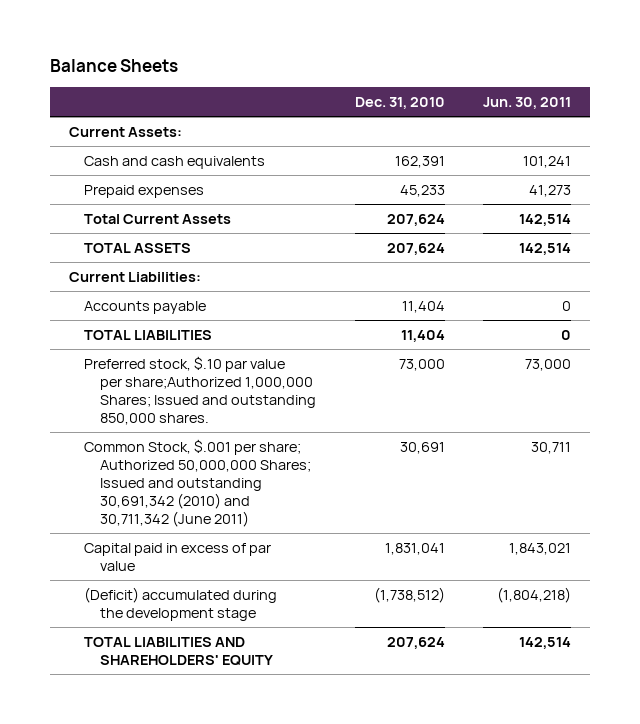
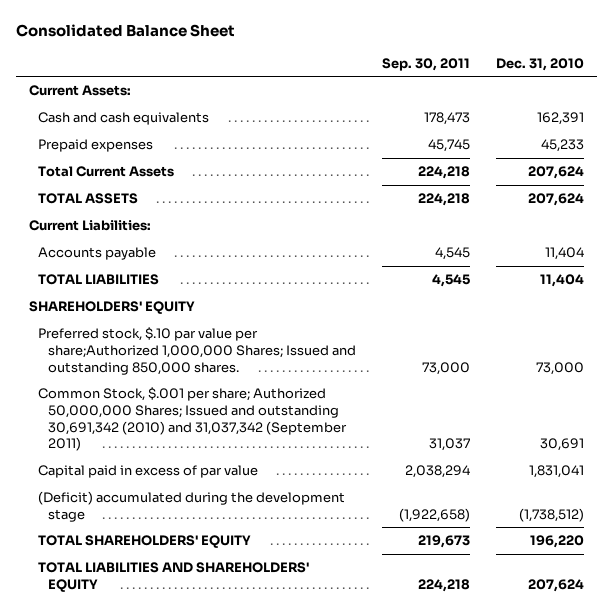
[49,59,178,73] Balance Sheets -> [16,24,236,38] Consolidated Balance Sheet
[482,97,571,110] Jun. 30, 2011 -> none
none -> [381,57,470,71] Sep. 30, 2011
none -> [29,301,196,315] SHAREHOLDERS' EQUITY
[84,439,312,527] Common Stock, $.001 per share; Authorized 50,000,000 Shares; Issued and outstanding 30,691,342 (2010) and 30,711,342 (June 2011) -> [38,387,347,452] Common Stock, $.001 per share; Authorized 50,000,000 Shares; Issued and outstanding 30,691,342 (2010) and 31,037,342 (September 2011)
none -> [38,535,252,549] TOTAL SHAREHOLDERS' EQUITY

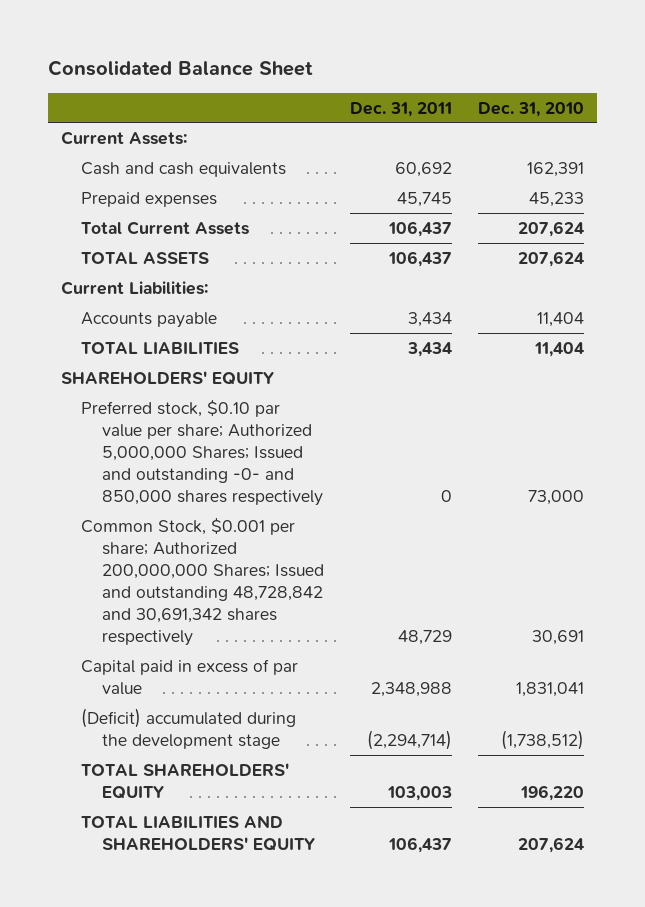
[381,57,470,71] Sep. 30, 2011 -> none
none -> [349,101,452,117] Dec. 31, 2011
[38,327,356,375] Preferred stock, $.10 par value per share;Authorized 1,000,000 Shares; Issued and outstanding 850,000 shares. -> [81,399,323,507] Preferred stock, $0.10 par value per share; Authorized 5,000,000 Shares; Issued and outstanding -0- and 850,000 shares respectively
[38,387,347,452] Common Stock, $.001 per share; Authorized 50,000,000 Shares; Issued and outstanding 30,691,342 (2010) and 31,037,342 (September 2011) -> [81,517,324,647] Common Stock, $0.001 per share; Authorized 200,000,000 Shares; Issued and outstanding 48,728,842 and 30,691,342 shares respectively

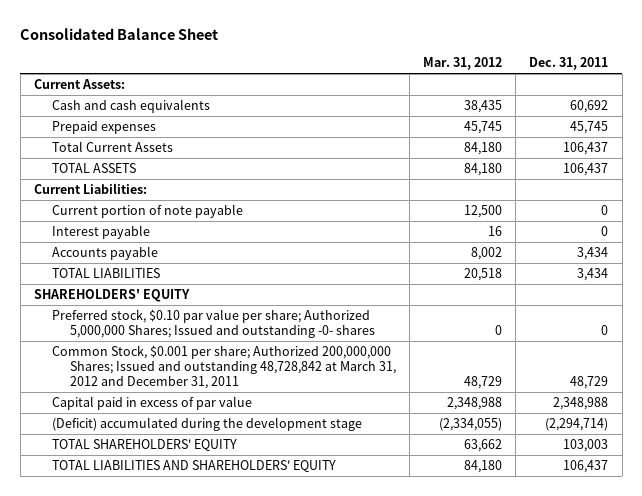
[478,101,585,117] Dec. 31, 2010 -> none
none -> [423,57,503,71] Mar. 31, 2012
none -> [51,203,243,218] Current portion of note payable
none -> [51,224,150,239] Interest payable
[81,399,323,507] Preferred stock, $0.10 par value per share; Authorized 5,000,000 Shares; Issued and outstanding -0- and 850,000 shares respectively -> [51,308,375,339] Preferred stock, $0.10 par value per share; Authorized 5,000,000 Shares; Issued and outstanding -0- shares
[81,517,324,647] Common Stock, $0.001 per share; Authorized 200,000,000 Shares; Issued and outstanding 48,728,842 and 30,691,342 shares respectively -> [51,344,396,390] Common Stock, $0.001 per share; Authorized 200,000,000 Shares; Issued and outstanding 48,728,842 at March 31, 2012 and December 31, 2011

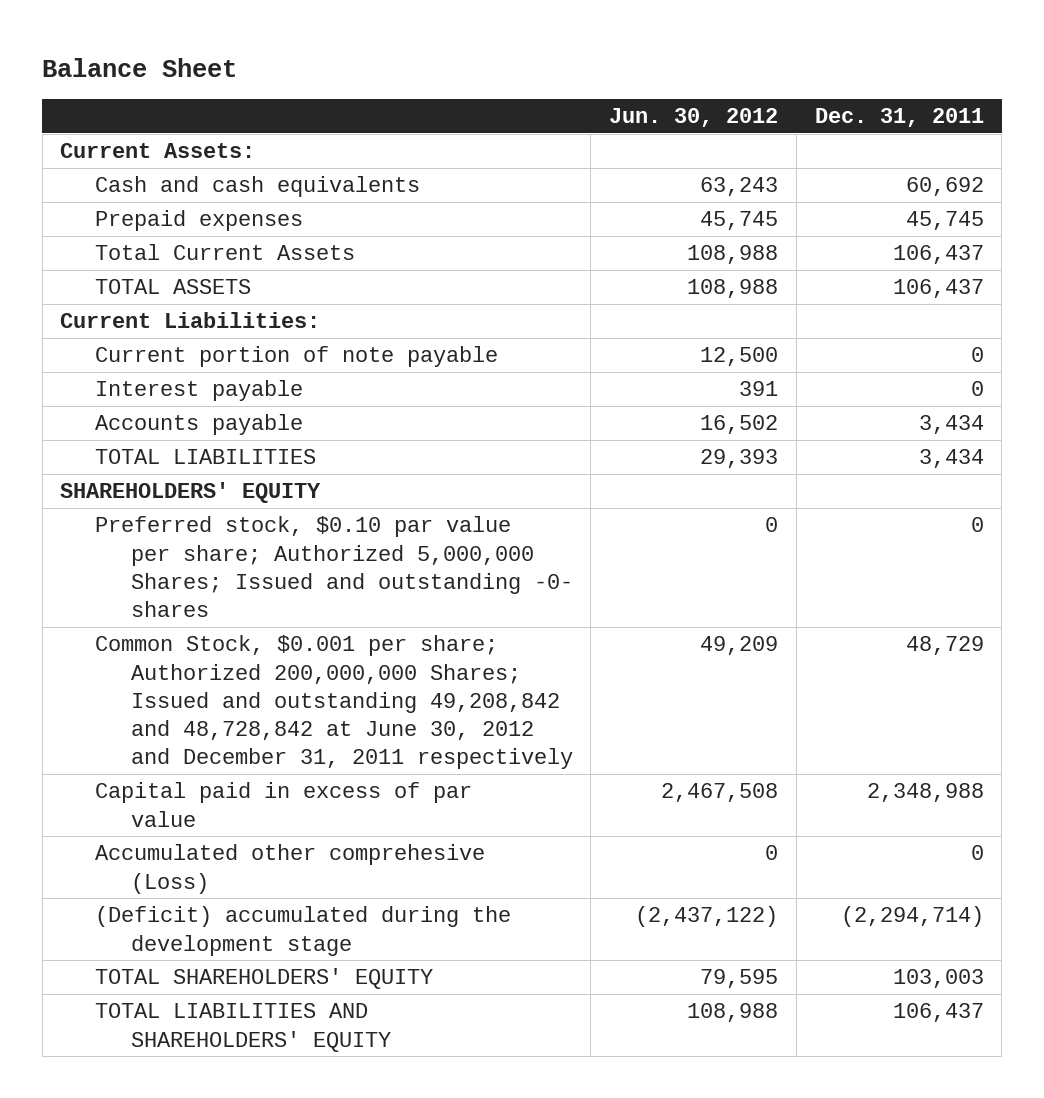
[20,27,219,40] Consolidated Balance Sheet -> [42,57,238,77] Balance Sheet
[423,57,503,71] Mar. 31, 2012 -> none
none -> [609,108,779,128] Jun. 30, 2012
[51,344,396,390] Common Stock, $0.001 per share; Authorized 200,000,000 Shares; Issued and outstanding 48,728,842 at March 31, 2012 and December 31, 2011 -> [95,635,573,770] Common Stock, $0.001 per share; Authorized 200,000,000 Shares; Issued and outstanding 49,208,842 and 48,728,842 at June 30, 2012 and December 31, 2011 respectively
none -> [95,844,486,894] Accumulated other comprehesive (Loss)

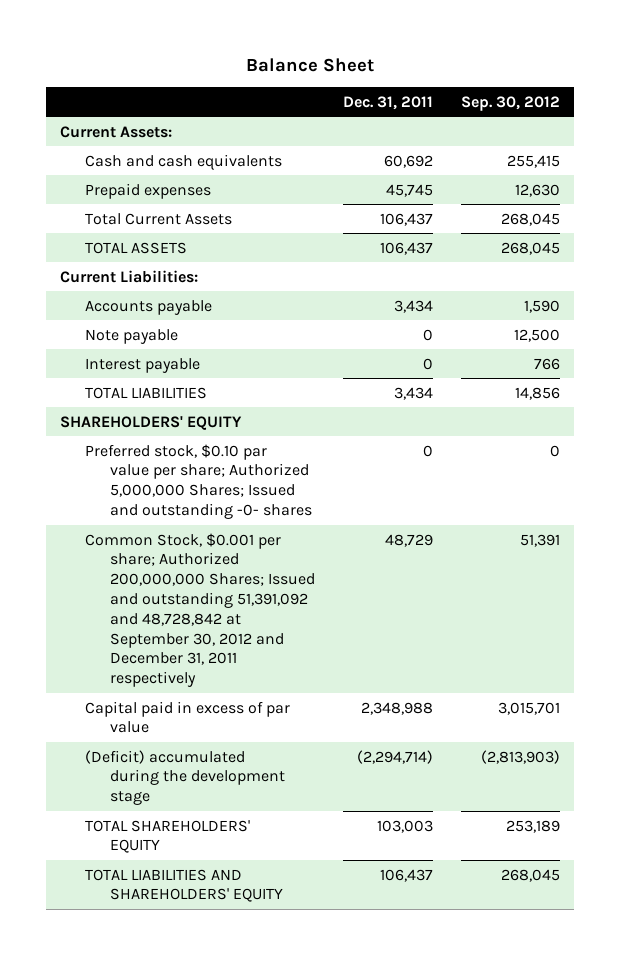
[609,108,779,128] Jun. 30, 2012 -> none
none -> [461,95,561,111] Sep. 30, 2012
[95,346,499,368] Current portion of note payable -> none
none -> [85,328,179,344] Note payable
[95,380,304,402] Interest payable -> [85,357,201,373] Interest payable
[95,635,573,770] Common Stock, $0.001 per share; Authorized 200,000,000 Shares; Issued and outstanding 49,208,842 and 48,728,842 at June 30, 2012 and December 31, 2011 respectively -> [85,532,316,688] Common Stock, $0.001 per share; Authorized 200,000,000 Shares; Issued and outstanding 51,391,092 and 48,728,842 at September 30, 2012 and December 31, 2011 respectively
[95,844,486,894] Accumulated other comprehesive (Loss) -> none

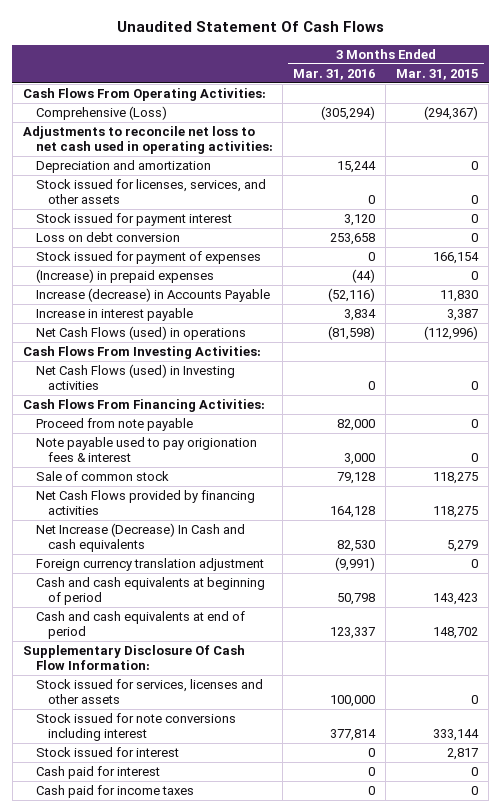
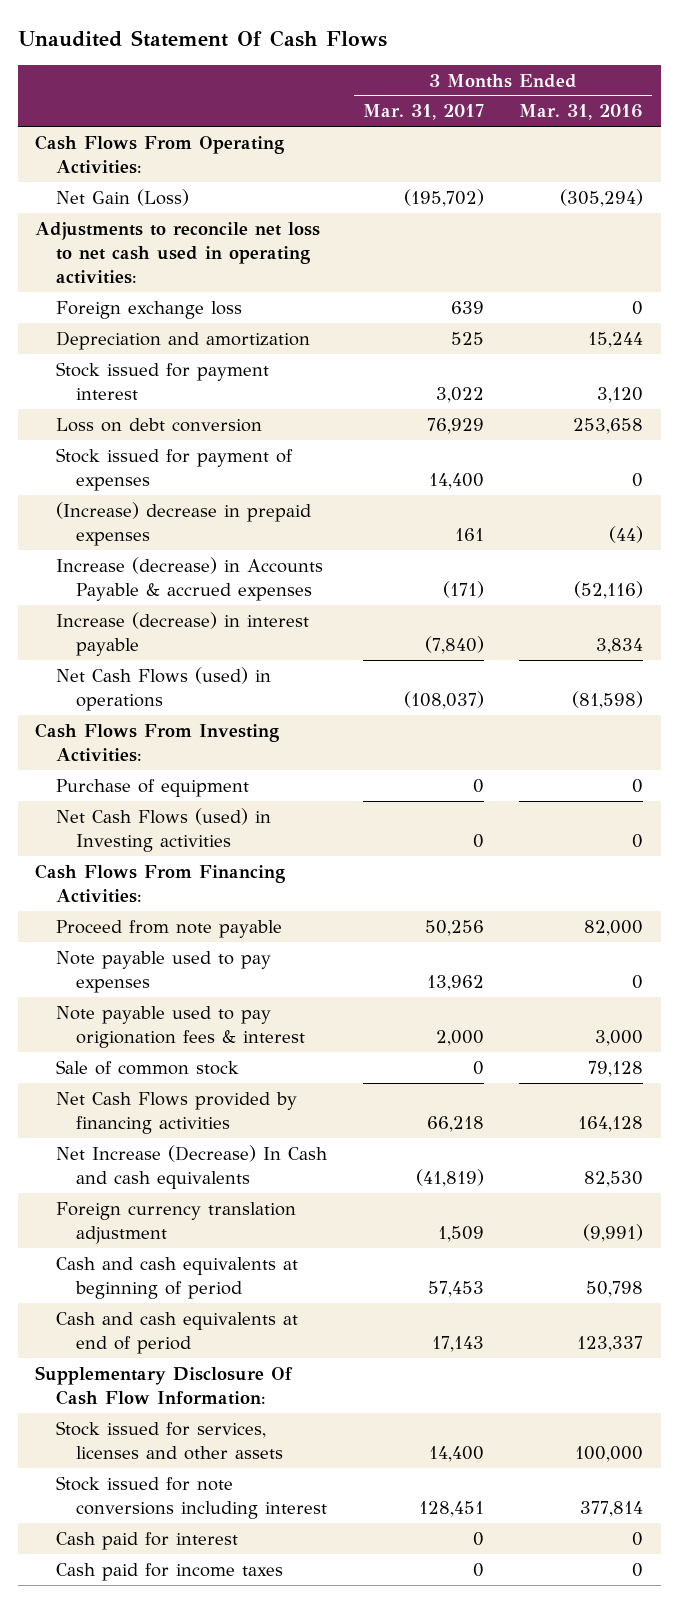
[396,69,479,81] Mar. 31, 2015 -> none
none -> [362,104,484,121] Mar. 31, 2017
[35,106,167,121] Comprehensive (Loss) -> [55,188,189,206] Net Gain (Loss)
none -> [55,300,242,319] Foreign exchange loss
[35,179,266,204] Stock issued for licenses, services, and other assets -> none
[35,269,214,284] (Increase) in prepaid expenses -> [55,501,311,546] (Increase) decrease in prepaid expenses
[35,288,270,303] Increase (decrease) in Accounts Payable -> [55,556,323,601] Increase (decrease) in Accounts Payable & accrued expenses
[35,308,193,322] Increase in interest payable -> [55,611,309,656] Increase (decrease) in interest payable
none -> [55,778,249,797] Purchase of equipment
none -> [55,950,271,993] Note payable used to pay expenses
[35,747,179,758] Stock issued for interest -> none

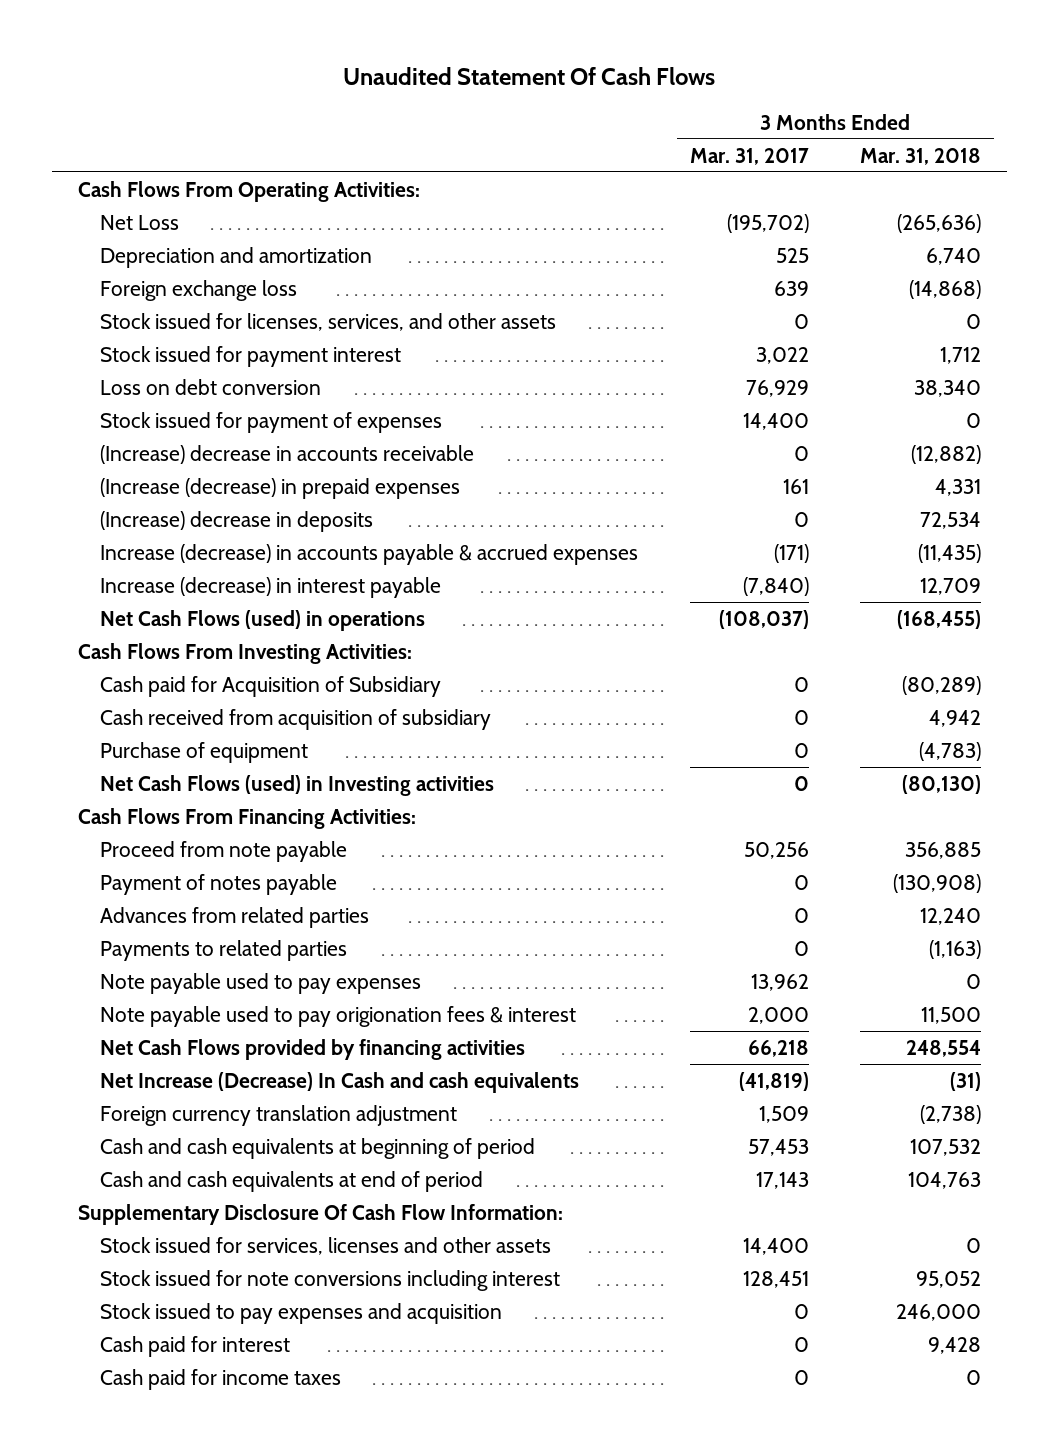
[518,104,643,121] Mar. 31, 2016 -> none
none -> [859,147,981,165] Mar. 31, 2018
[35,221,321,284] Adjustments to reconcile net loss to net cash used in operating activities: -> none
[55,188,189,206] Net Gain (Loss) -> [100,214,180,230] Net Loss
[55,300,242,319] Foreign exchange loss -> [100,279,298,301] Foreign exchange loss
none -> [100,312,557,331] Stock issued for licenses, services, and other assets
none -> [100,444,475,464] (Increase) decrease in accounts receivable
[55,501,311,546] (Increase) decrease in prepaid expenses -> [100,477,461,499] (Increase (decrease) in prepaid expenses
none -> [100,510,374,532] (Increase) decrease in deposits
[55,556,323,601] Increase (decrease) in Accounts Payable & accrued expenses -> [100,543,639,565] Increase (decrease) in accounts payable & accrued expenses
none -> [100,675,442,697] Cash paid for Acquisition of Subsidiary
none -> [100,708,492,730] Cash received from acquisition of subsidiary
none -> [100,873,338,895] Payment of notes payable
none -> [100,906,370,928] Advances from related parties
none -> [100,939,348,961] Payments to related parties
[55,1059,239,1075] Sale of common stock -> none
none -> [100,1302,503,1324] Stock issued to pay expenses and acquisition

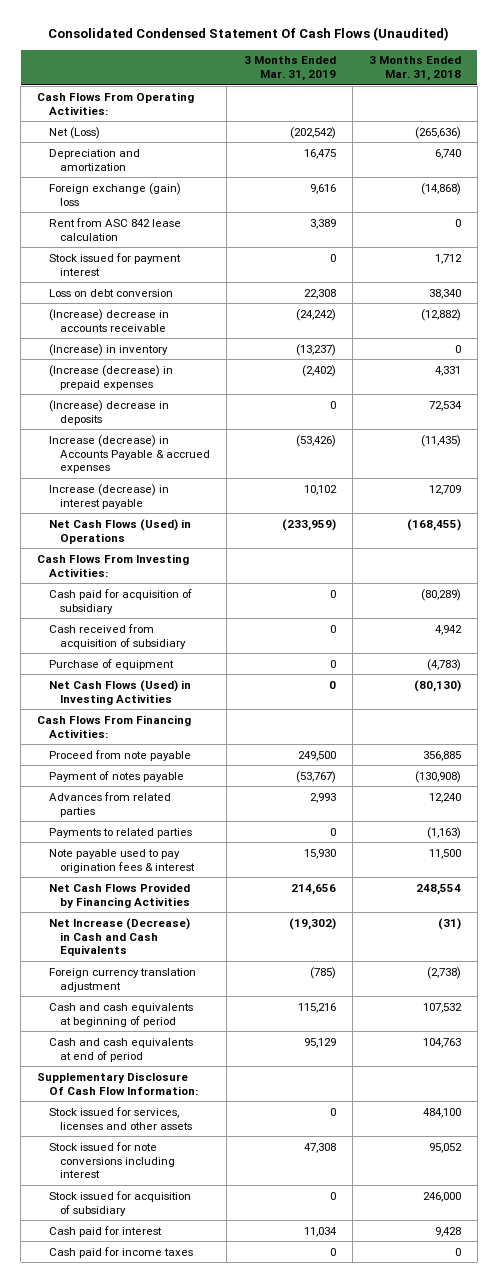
[343,67,716,86] Unaudited Statement Of Cash Flows -> [47,27,449,42] Consolidated Condensed Statement Of Cash Flows (Unaudited)
[689,147,809,165] Mar. 31, 2017 -> none
none -> [243,56,336,82] 3 Months Ended Mar. 31, 2019
[100,214,180,230] Net Loss -> [48,126,100,139] Net (Loss)
[100,312,557,331] Stock issued for licenses, services, and other assets -> none
[100,279,298,301] Foreign exchange loss -> [48,182,181,206] Foreign exchange (gain) loss
none -> [48,217,181,241] Rent from ASC 842 lease calculation
[100,411,443,433] Stock issued for payment of expenses -> none
none -> [48,343,168,356] (Increase) in inventory
[100,543,639,565] Increase (decrease) in accounts payable & accrued expenses -> [48,434,211,474] Increase (decrease) in Accounts Payable & accrued expenses
[100,609,426,631] Net Cash Flows (used) in operations -> [48,518,191,544] Net Cash Flows (Used) in Operations
[100,675,442,697] Cash paid for Acquisition of Subsidiary -> [48,588,192,614] Cash paid for acquisition of subsidiary
[100,774,495,796] Net Cash Flows (used) in Investing activities -> [48,679,191,705] Net Cash Flows (Used) in Investing Activities
[100,972,422,994] Note payable used to pay expenses -> none
[100,1005,577,1027] Note payable used to pay origionation fees & interest -> [48,848,196,873] Note payable used to pay origination fees & interest
[100,1038,526,1060] Net Cash Flows provided by financing activities -> [48,882,191,908] Net Cash Flows Provided by Financing Activities
[100,1071,580,1093] Net Increase (Decrease) In Cash and cash equivalents -> [48,917,190,957] Net Increase (Decrease) in Cash and Cash Equivalents
[965,1237,981,1253] 0 -> [422,1107,461,1118] 484,100
[100,1302,503,1324] Stock issued to pay expenses and acquisition -> [48,1190,191,1216] Stock issued for acquisition of subsidiary

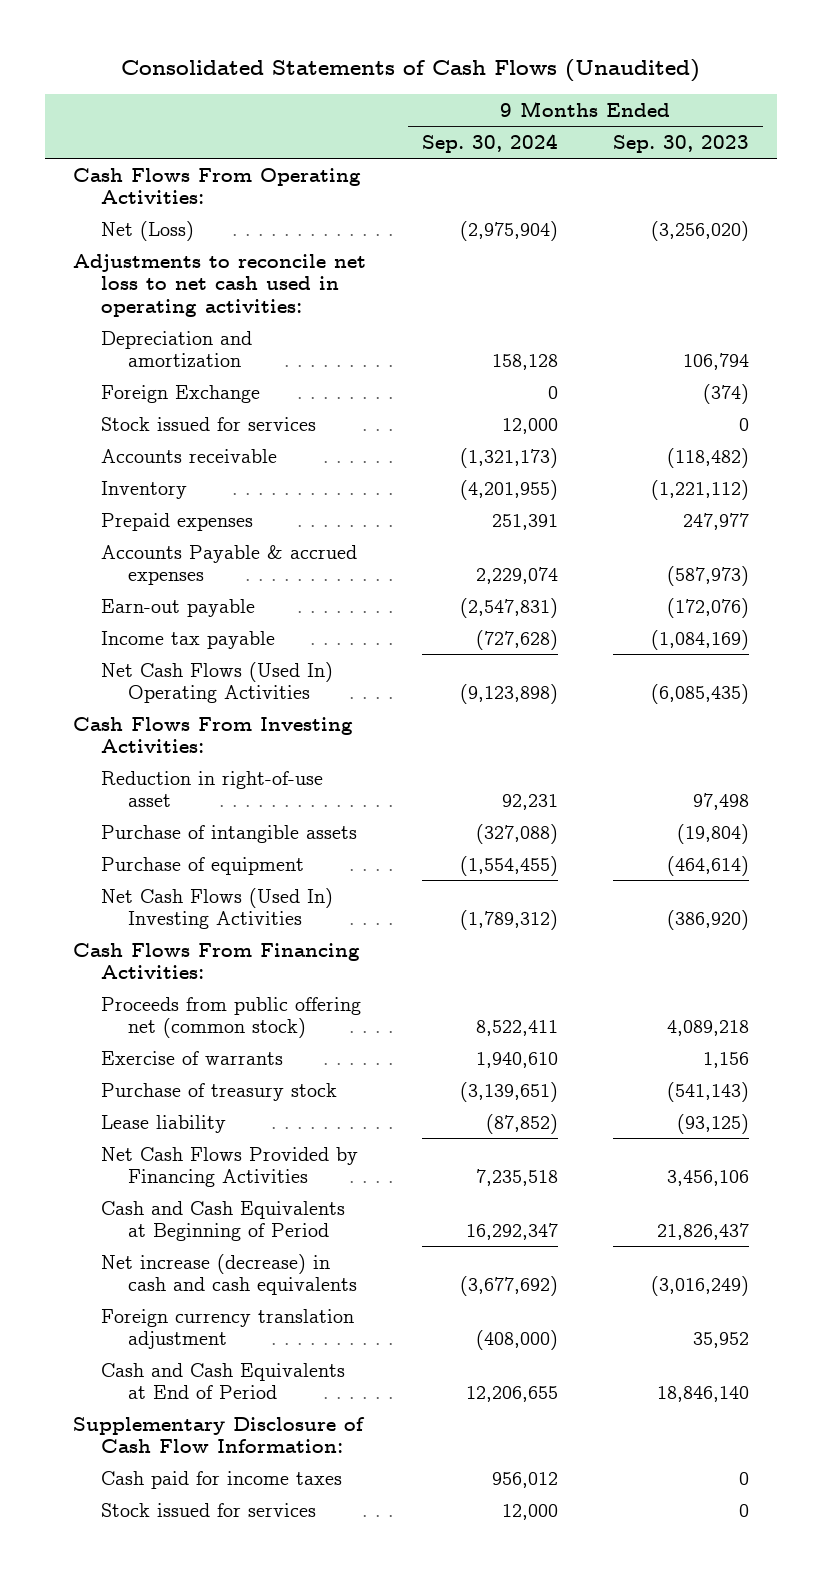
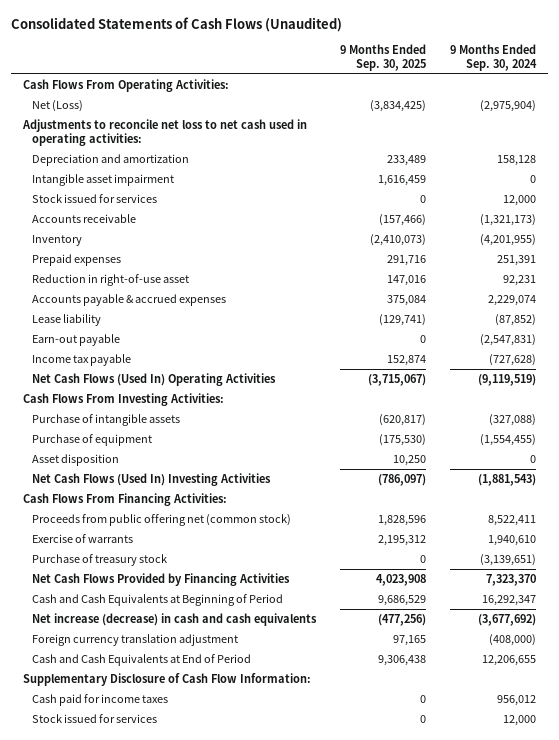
[613,134,750,153] Sep. 30, 2023 -> none
none -> [339,44,426,71] 9 Months Ended Sep. 30, 2025
[100,384,260,403] Foreign Exchange -> none
none -> [31,174,174,187] Intangible asset impairment
[100,770,323,808] Reduction in right-of-use asset -> [31,274,189,287] Reduction in right-of-use asset
[100,544,357,586] Accounts Payable & accrued expenses -> [31,294,226,307] Accounts payable & accrued expenses
[100,1114,226,1133] Lease liability -> [31,314,101,327] Lease liability
[459,684,558,705] (9,123,898) -> [478,374,537,387] (9,119,519)
none -> [31,454,119,467] Asset disposition
[459,910,558,931] (1,789,312) -> [478,474,537,487] (1,881,543)
[475,1169,558,1187] 7,235,518 -> [486,574,537,587] 7,323,370

